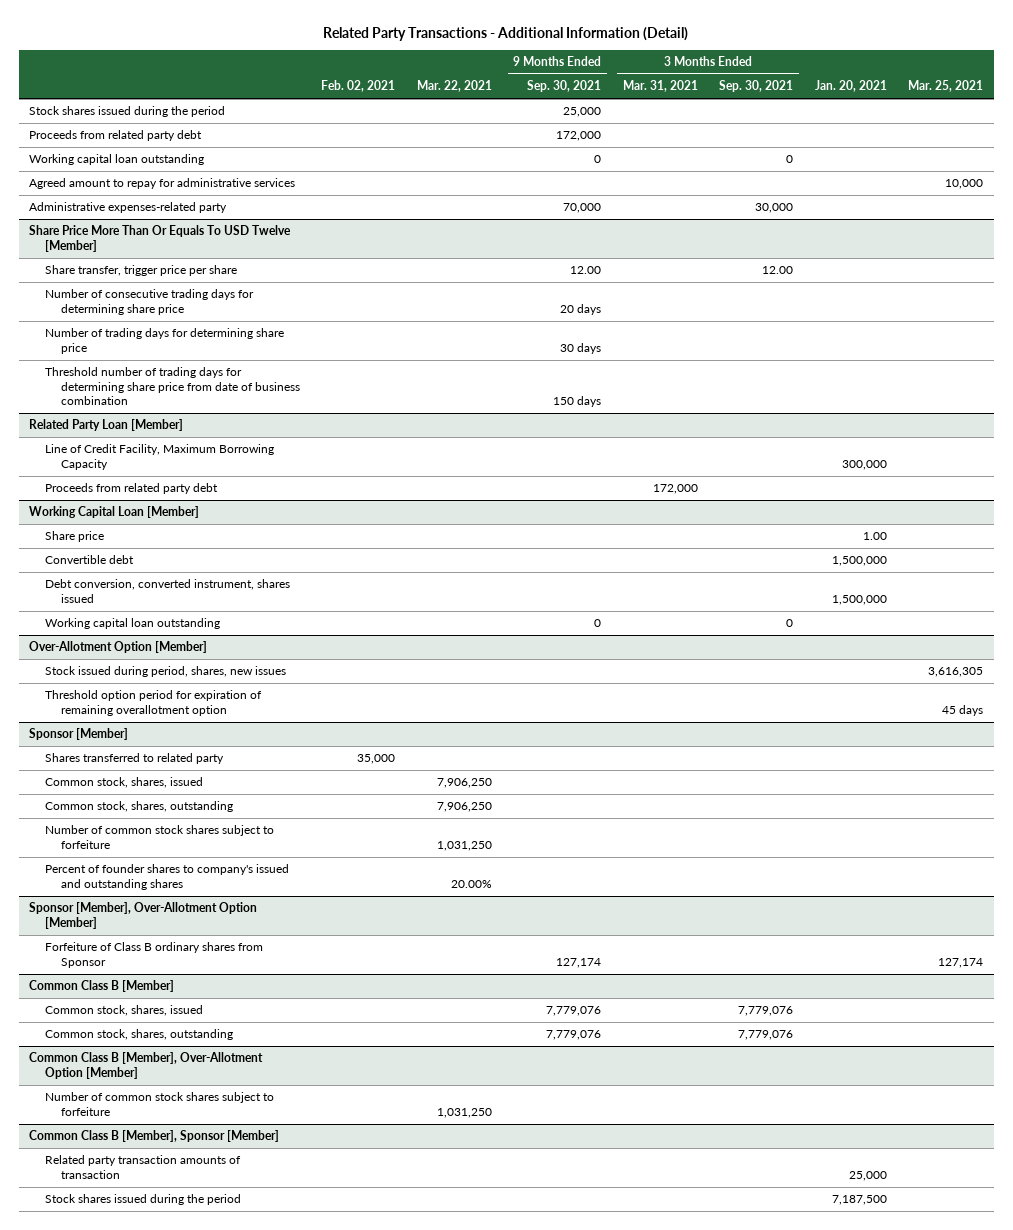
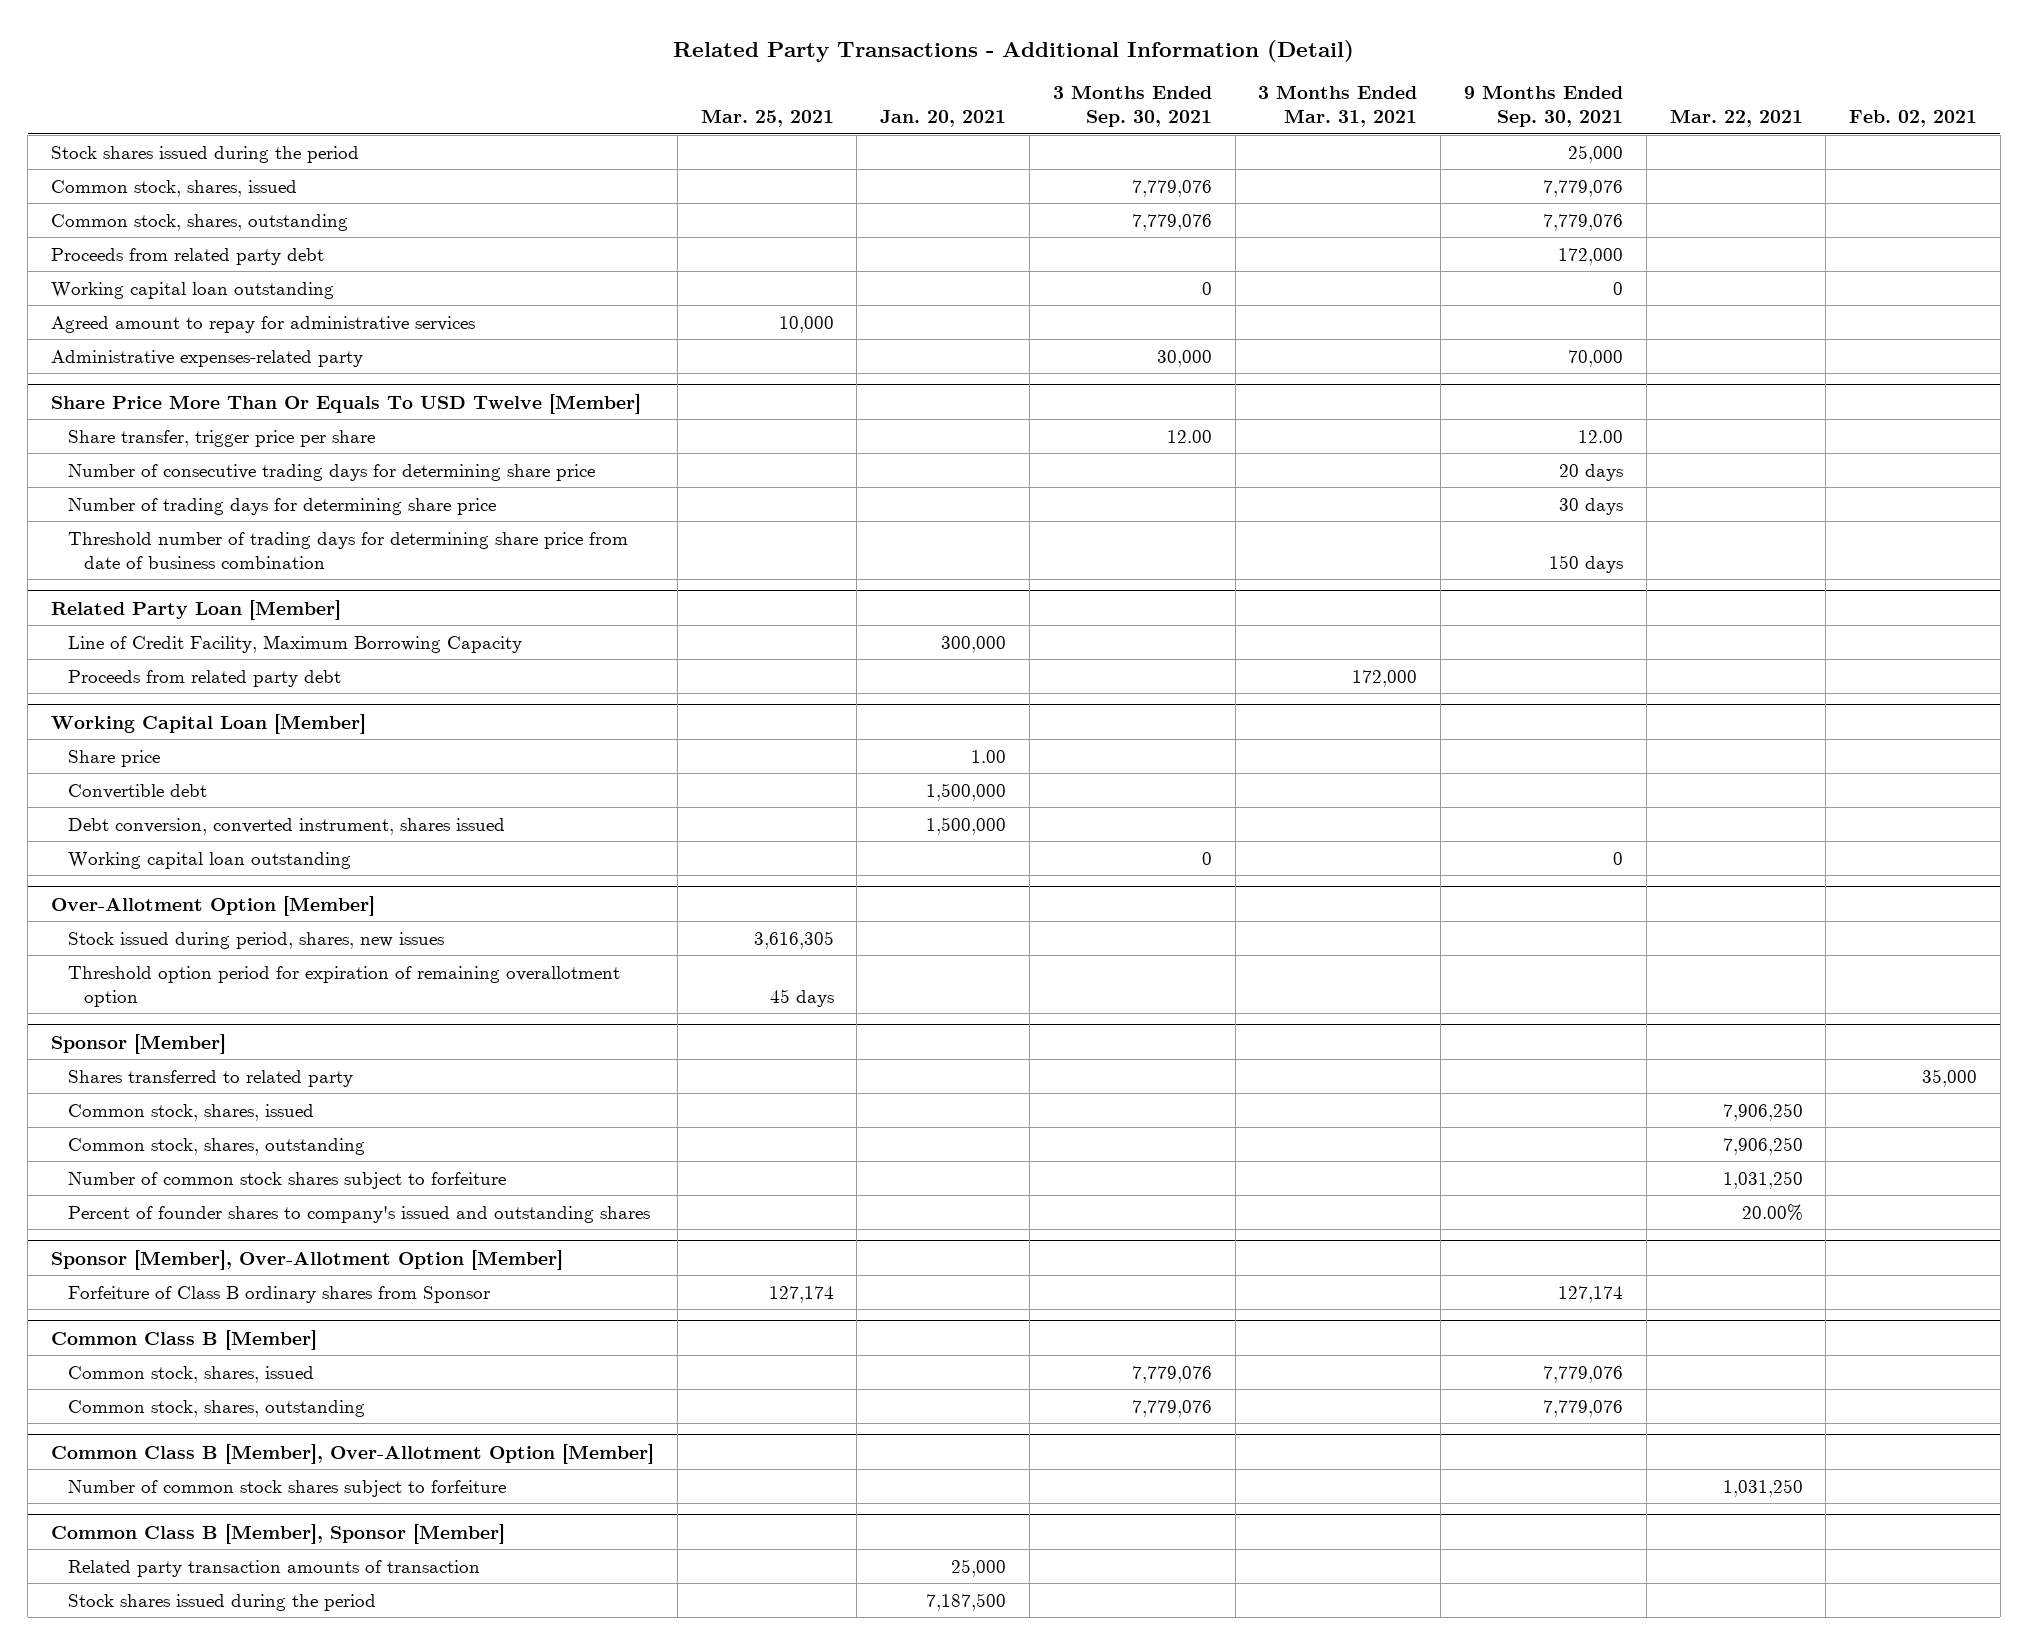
none -> [51,179,298,197] Common stock, shares, issued
none -> [51,213,349,231] Common stock, shares, outstanding

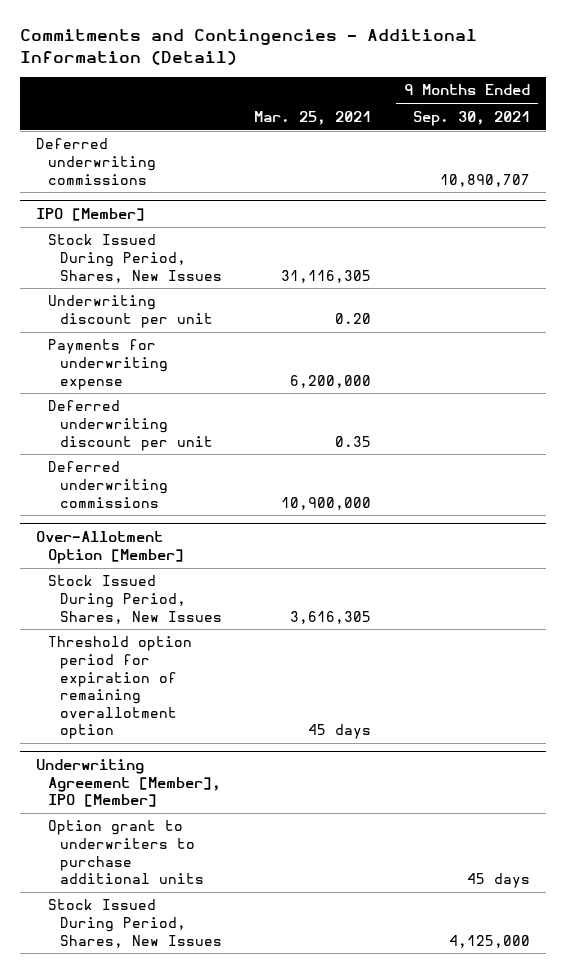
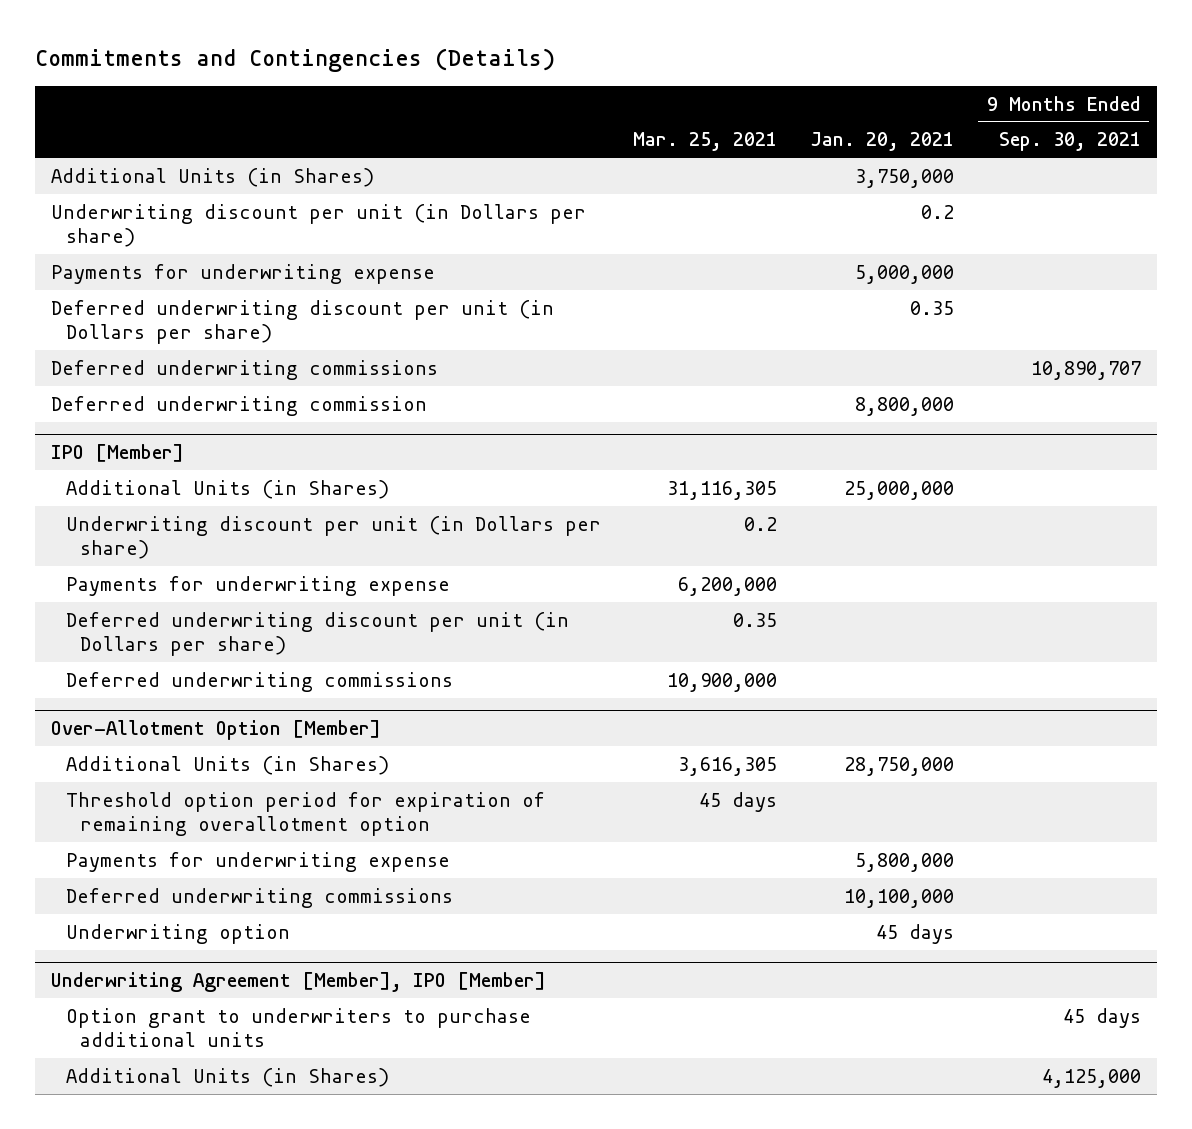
[19,29,477,65] Commitments and Contingencies - Additional Information (Detail) -> [35,48,556,73] Commitments and Contingencies (Details)
none -> [810,132,955,152] Jan. 20, 2021
none -> [51,167,375,187] Additional Units (in Shares)
none -> [51,203,587,248] Underwriting discount per unit (in Dollars per share)
none -> [51,263,436,284] Payments for underwriting expense
none -> [51,299,555,345] Deferred underwriting discount per unit (in Dollars per share)
none -> [51,395,428,416] Deferred underwriting commission
[47,234,222,283] Stock Issued During Period, Shares, New Issues -> [65,479,389,499] Additional Units (in Shares)
[47,295,213,328] Underwriting discount per unit -> [65,515,601,560] Underwriting discount per unit (in Dollars per share)
[335,312,372,324] 0.20 -> [744,516,778,531] 0.2
[47,400,213,451] Deferred underwriting discount per unit -> [65,611,569,657] Deferred underwriting discount per unit (in Dollars per share)
[47,575,222,624] Stock Issued During Period, Shares, New Issues -> [65,755,389,775] Additional Units (in Shares)
none -> [65,851,450,872] Payments for underwriting expense
none -> [65,887,453,908] Deferred underwriting commissions
none -> [65,923,290,944] Underwriting option
[47,899,222,948] Stock Issued During Period, Shares, New Issues -> [65,1067,389,1087] Additional Units (in Shares)

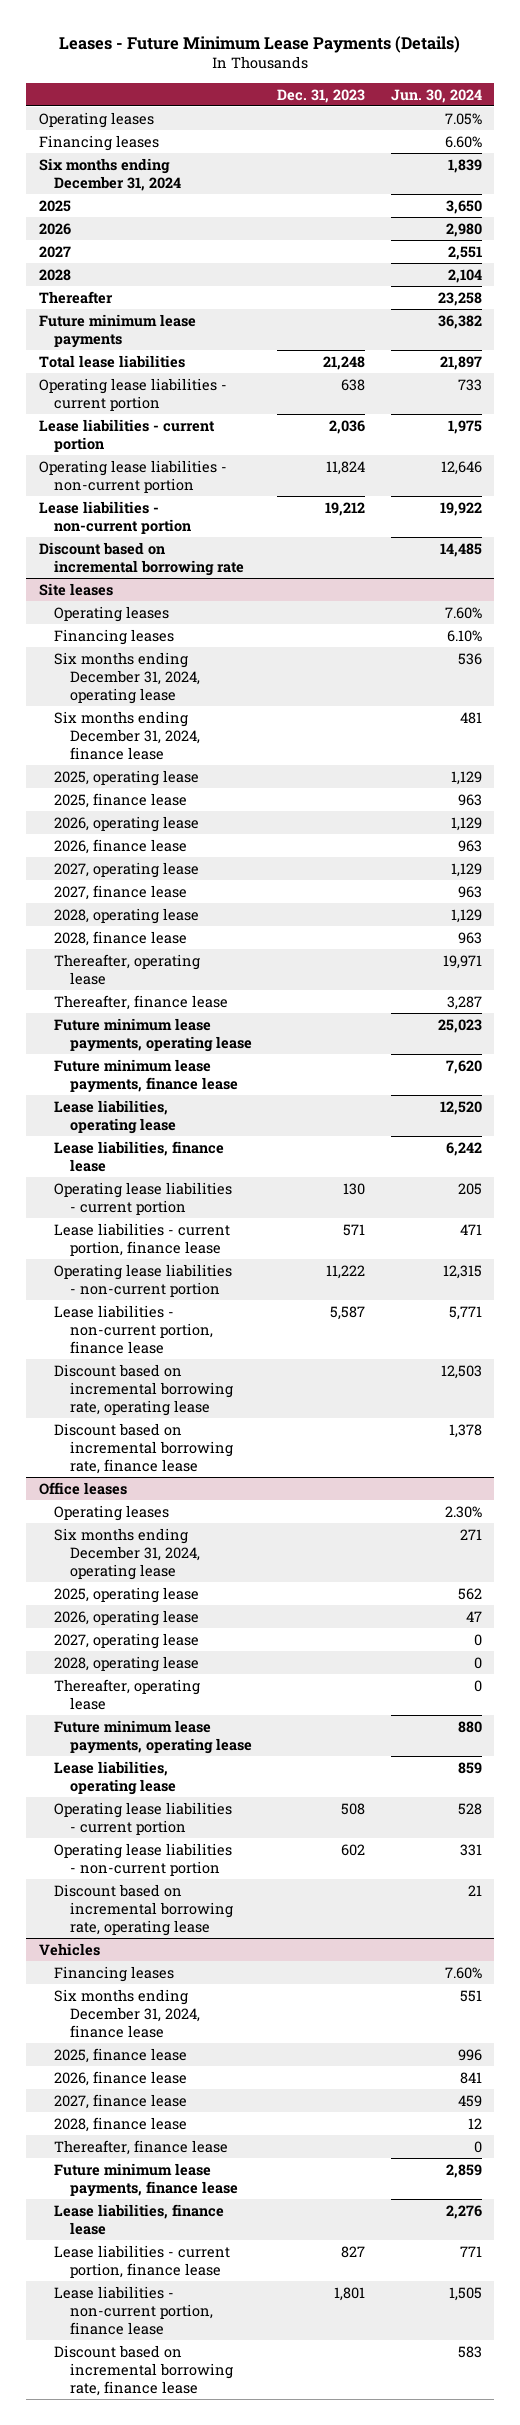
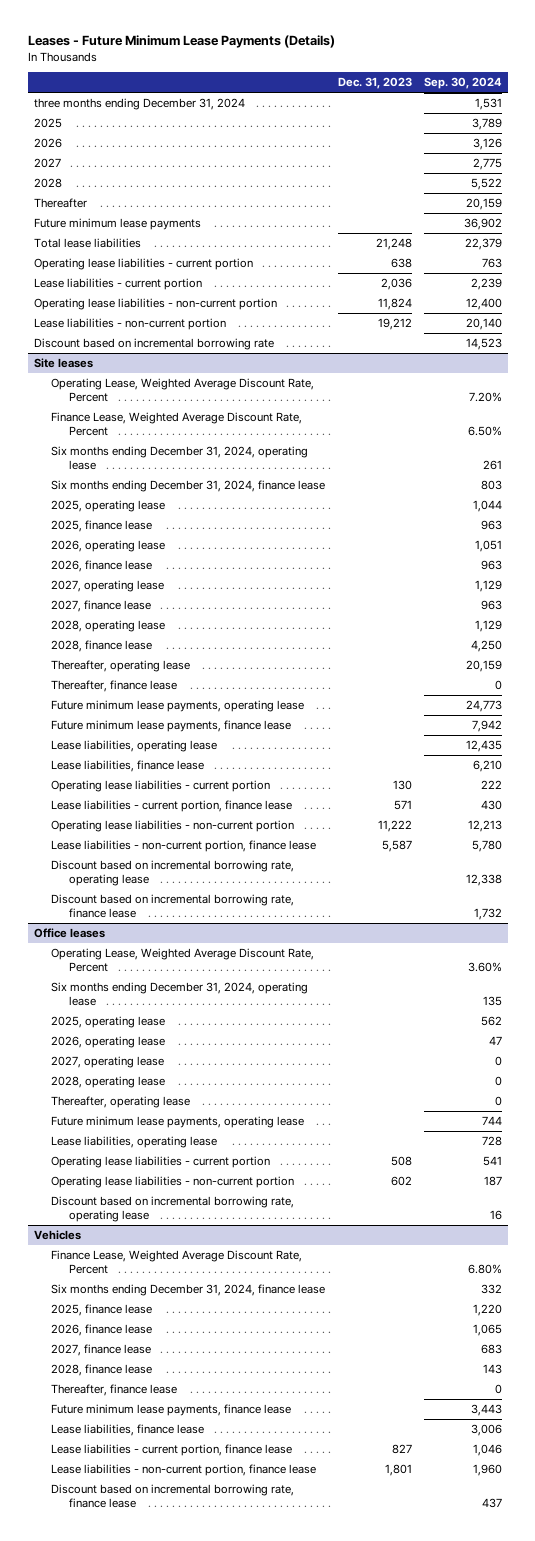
[390,88,482,103] Jun. 30, 2024 -> none
none -> [423,77,502,90] Sep. 30, 2024
[38,111,154,128] Operating leases -> none
[38,134,159,151] Financing leases -> none
[38,157,182,191] Six months ending December 31, 2024 -> [33,98,245,111] three months ending December 31, 2024
[54,605,170,622] Operating leases -> [51,378,315,403] Operating Lease, Weighted Average Discount Rate, Percent
[54,628,175,645] Financing leases -> [51,412,303,437] Finance Lease, Weighted Average Discount Rate, Percent
[54,1504,170,1521] Operating leases -> [51,948,315,973] Operating Lease, Weighted Average Discount Rate, Percent
[54,1965,175,1982] Financing leases -> [51,1250,303,1275] Finance Lease, Weighted Average Discount Rate, Percent

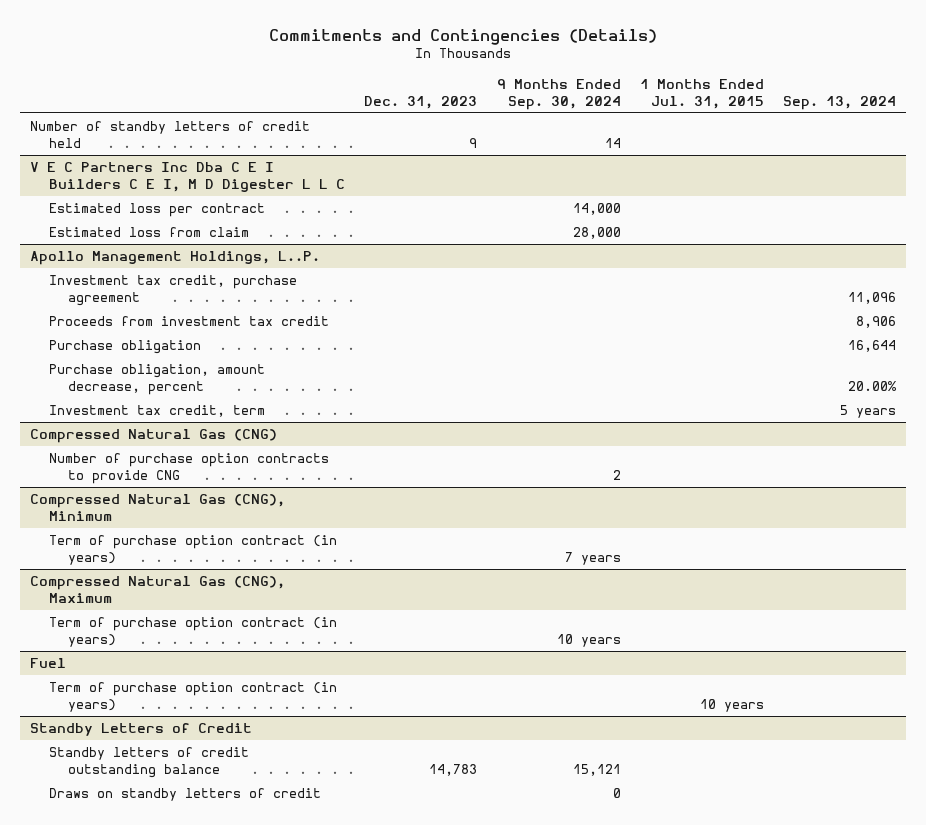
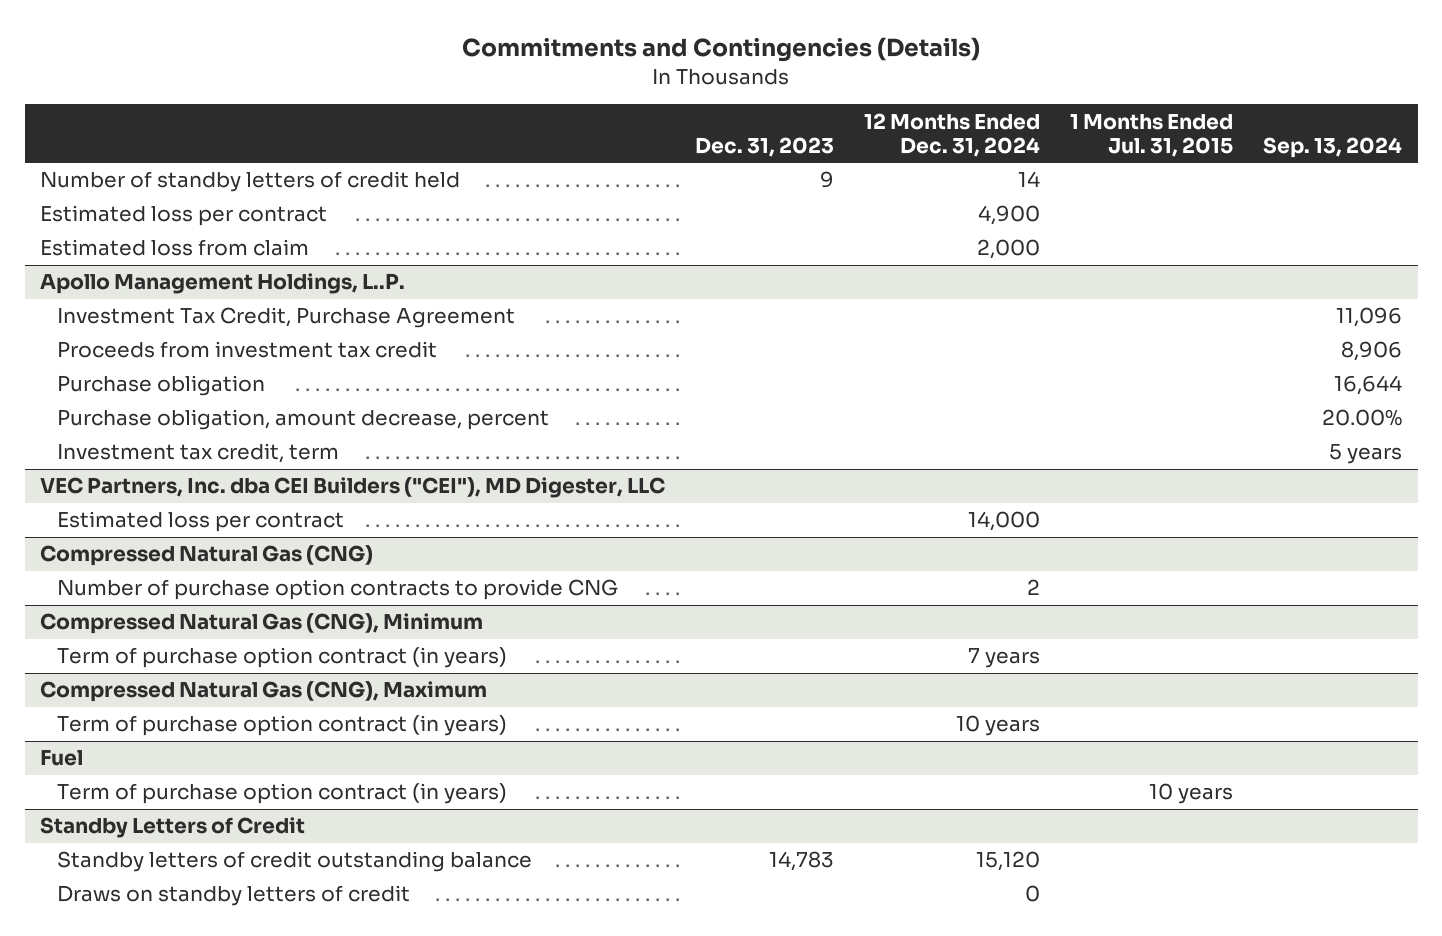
[496,78,621,110] 9 Months Ended Sep. 30, 2024 -> none
none -> [864,112,1041,157] 12 Months Ended Dec. 31, 2024
[30,162,346,192] V E C Partners Inc Dba C E I Builders C E I, M D Digester L L C -> none
[49,203,266,218] Estimated loss per contract -> none
[49,227,250,238] Estimated loss from claim -> none
none -> [39,205,327,227] Estimated loss per contract
none -> [39,239,309,257] Estimated loss from claim
[49,275,298,306] Investment tax credit, purchase agreement -> [57,307,516,329] Investment Tax Credit, Purchase Agreement
none -> [39,477,665,499] VEC Partners, Inc. dba CEI Builders ("CEI"), MD Digester, LLC
none -> [57,511,345,533] Estimated loss per contract

